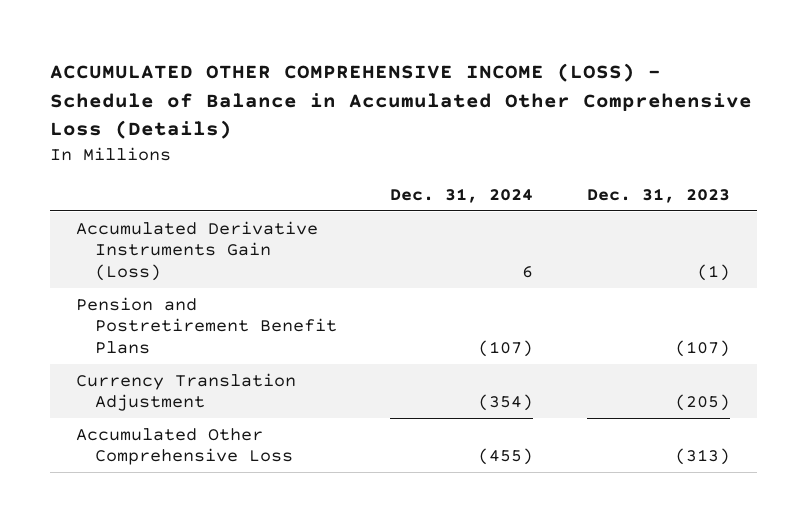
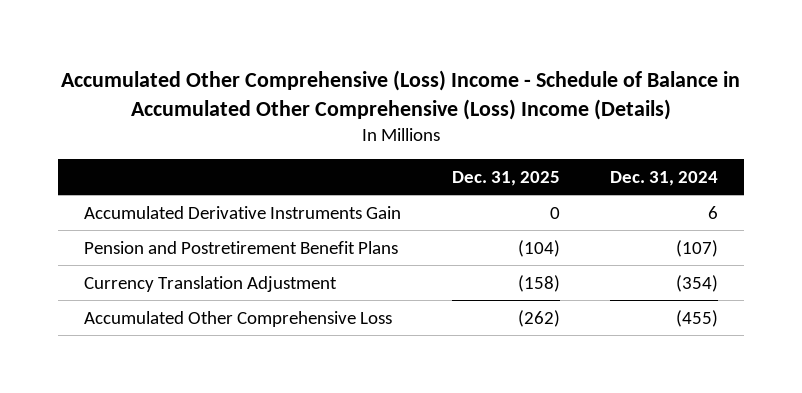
[49,63,752,140] ACCUMULATED OTHER COMPREHENSIVE INCOME (LOSS) - Schedule of Balance in Accumulated Other Comprehensive Loss (Details) -> [61,69,741,120] Accumulated Other Comprehensive (Loss) Income - Schedule of Balance in Accumulated Other Comprehensive (Loss) Income (Details)
[586,187,730,203] Dec. 31, 2023 -> none
none -> [451,170,560,186] Dec. 31, 2025
[76,220,319,281] Accumulated Derivative Instruments Gain (Loss) -> [83,205,401,219] Accumulated Derivative Instruments Gain

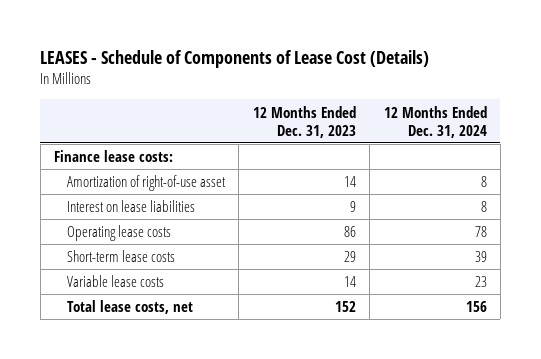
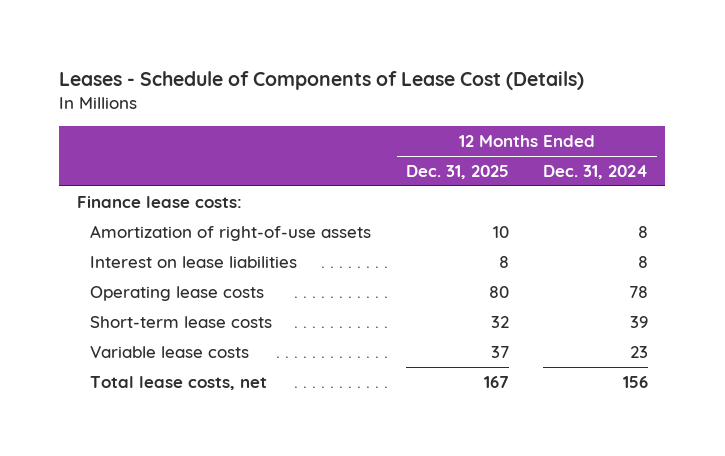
[40,49,430,68] LEASES - Schedule of Components of Lease Cost (Details) -> [59,70,585,90] Leases - Schedule of Components of Lease Cost (Details)
[252,105,356,138] 12 Months Ended Dec. 31, 2023 -> none
none -> [405,165,509,180] Dec. 31, 2025
[66,175,226,192] Amortization of right-of-use asset -> [89,225,371,242] Amortization of right-of-use assets

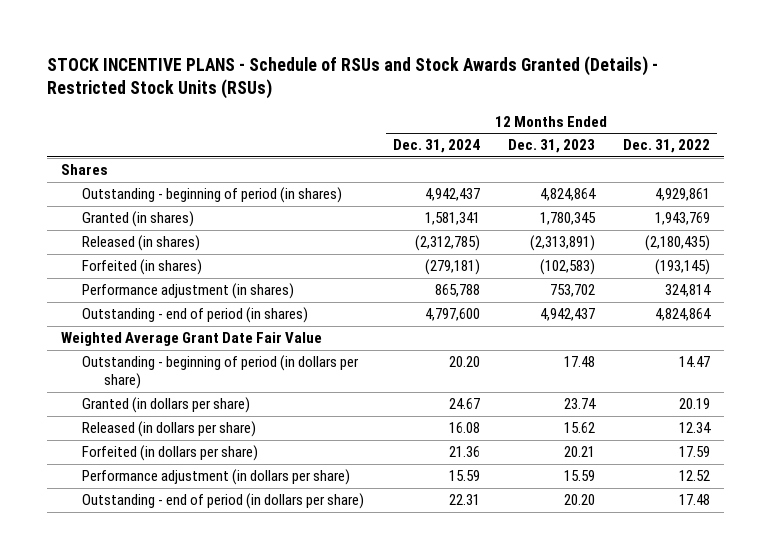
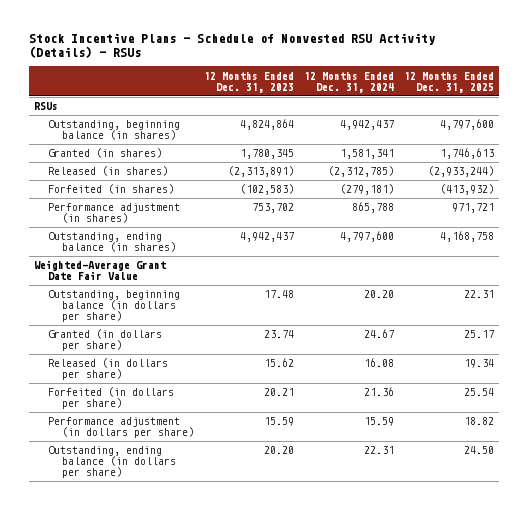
[46,55,658,100] STOCK INCENTIVE PLANS - Schedule of RSUs and Stock Awards Granted (Details) - Restricted Stock Units (RSUs) -> [29,33,436,59] Stock Incentive Plans - Schedule of Nonvested RSU Activity (Details) - RSUs
[623,139,711,154] Dec. 31, 2022 -> none
none -> [404,71,495,93] 12 Months Ended Dec. 31, 2025
[60,164,108,176] Shares -> [34,102,59,111] RSUs
[82,187,343,204] Outstanding - beginning of period (in shares) -> [47,120,180,141] Outstanding, beginning balance (in shares)
[82,307,309,324] Outstanding - end of period (in shares) -> [47,232,176,253] Outstanding, ending balance (in shares)
[60,332,322,347] Weighted Average Grant Date Fair Value -> [34,260,167,281] Weighted-Average Grant Date Fair Value
[82,355,360,390] Outstanding - beginning of period (in dollars per share) -> [47,290,180,323] Outstanding, beginning balance (in dollars per share)
[82,493,365,510] Outstanding - end of period (in dollars per share) -> [47,446,176,479] Outstanding, ending balance (in dollars per share)

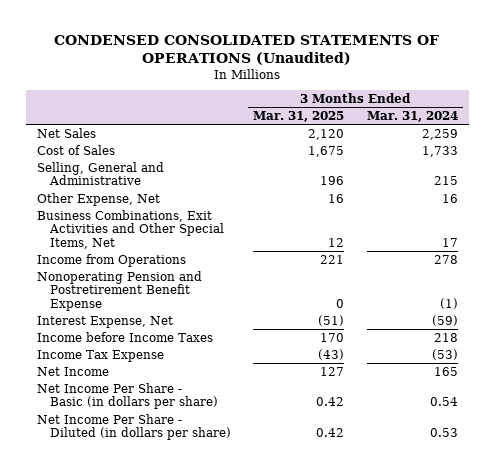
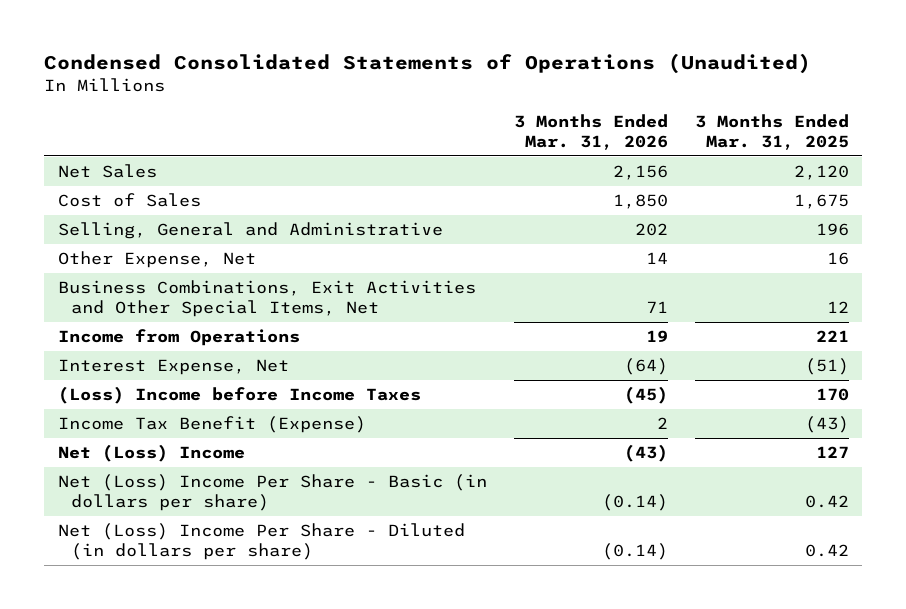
[54,34,440,65] CONDENSED CONSOLIDATED STATEMENTS OF OPERATIONS (Unaudited) -> [44,52,812,74] Condensed Consolidated Statements of Operations (Unaudited)
[366,111,458,123] Mar. 31, 2024 -> none
none -> [513,113,668,150] 3 Months Ended Mar. 31, 2026
[37,270,203,311] Nonoperating Pension and Postretirement Benefit Expense -> none
[37,331,214,342] Income before Income Taxes -> [57,386,421,405] (Loss) Income before Income Taxes
[37,349,165,362] Income Tax Expense -> [57,416,366,434] Income Tax Benefit (Expense)
[37,366,110,376] Net Income -> [57,444,245,463] Net (Loss) Income
[37,382,219,410] Net Income Per Share - Basic (in dollars per share) -> [57,474,487,512] Net (Loss) Income Per Share - Basic (in dollars per share)
[37,413,232,441] Net Income Per Share - Diluted (in dollars per share) -> [57,523,465,561] Net (Loss) Income Per Share - Diluted (in dollars per share)

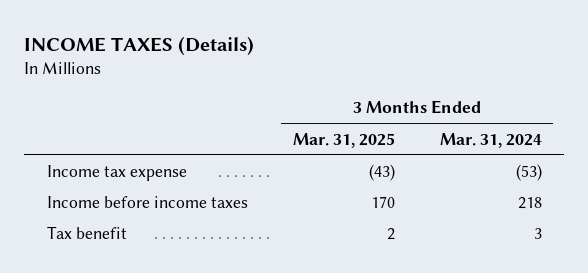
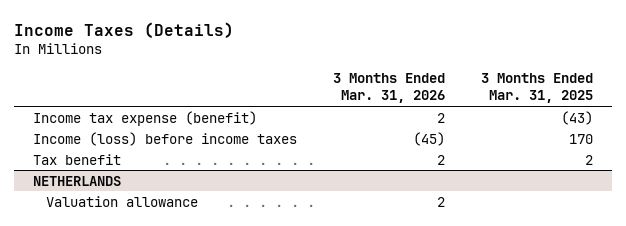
[24,36,255,57] INCOME TAXES (Details) -> [14,21,235,38] Income Taxes (Details)
[439,132,542,148] Mar. 31, 2024 -> none
none -> [332,73,445,104] 3 Months Ended Mar. 31, 2026
[46,165,187,182] Income tax expense -> [32,110,257,126] Income tax expense (benefit)
[46,196,248,209] Income before income taxes -> [32,131,297,146] Income (loss) before income taxes
none -> [32,175,121,186] NETHERLANDS
none -> [46,195,199,207] Valuation allowance

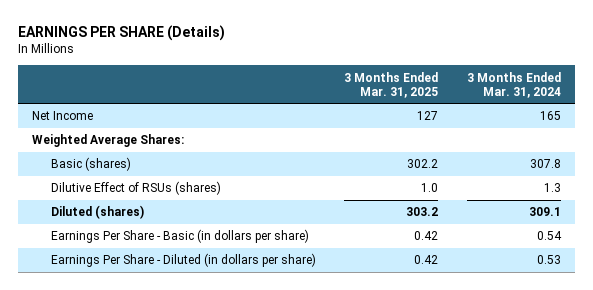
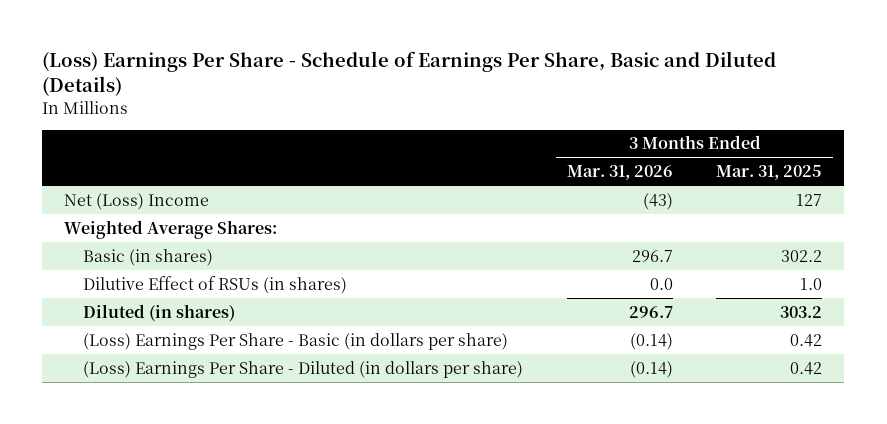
[17,24,225,41] EARNINGS PER SHARE (Details) -> [42,51,777,97] (Loss) Earnings Per Share - Schedule of Earnings Per Share, Basic and Diluted (Details)
[466,71,561,98] 3 Months Ended Mar. 31, 2024 -> none
none -> [566,165,673,181] Mar. 31, 2026
[32,111,94,121] Net Income -> [64,192,210,210] Net (Loss) Income
[50,157,131,172] Basic (shares) -> [83,248,214,266] Basic (in shares)
[50,181,221,196] Dilutive Effect of RSUs (shares) -> [83,275,348,294] Dilutive Effect of RSUs (in shares)
[50,205,144,220] Diluted (shares) -> [83,303,236,322] Diluted (in shares)
[50,229,309,244] Earnings Per Share - Basic (in dollars per share) -> [83,332,509,350] (Loss) Earnings Per Share - Basic (in dollars per share)
[50,253,316,268] Earnings Per Share - Diluted (in dollars per share) -> [83,360,524,378] (Loss) Earnings Per Share - Diluted (in dollars per share)

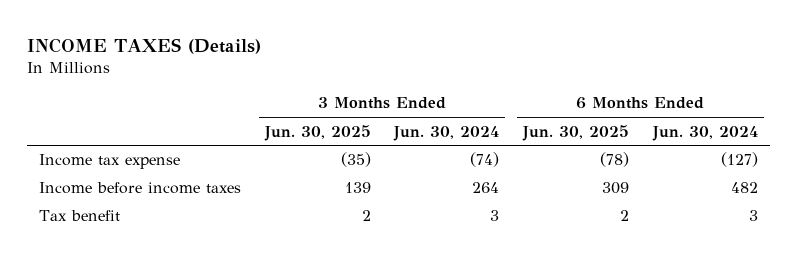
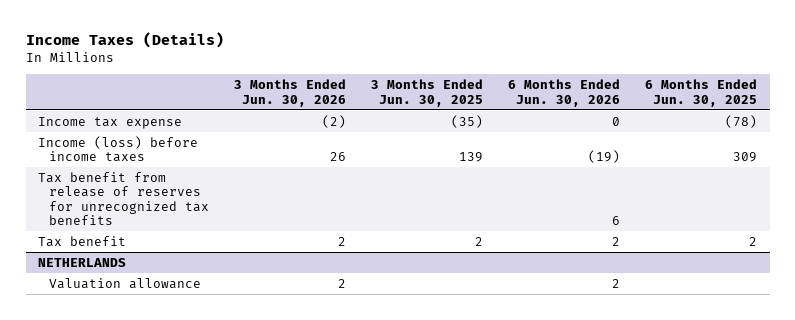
[27,37,262,54] INCOME TAXES (Details) -> [25,32,224,49] Income Taxes (Details)
[393,125,500,141] Jun. 30, 2024 -> none
[651,125,758,141] Jun. 30, 2024 -> none
none -> [233,78,346,107] 3 Months Ended Jun. 30, 2026
none -> [508,78,621,107] 6 Months Ended Jun. 30, 2026
[38,182,241,195] Income before income taxes -> [38,135,199,163] Income (loss) before income taxes
none -> [38,171,209,226] Tax benefit from release of reserves for unrecognized tax benefits
none -> [38,257,127,267] NETHERLANDS
none -> [48,277,201,289] Valuation allowance

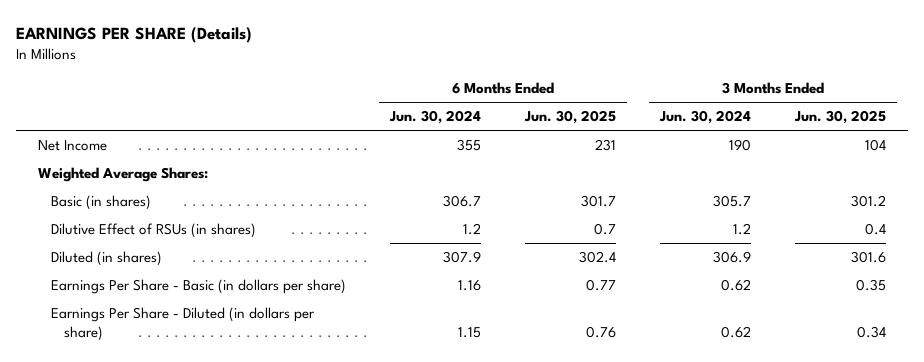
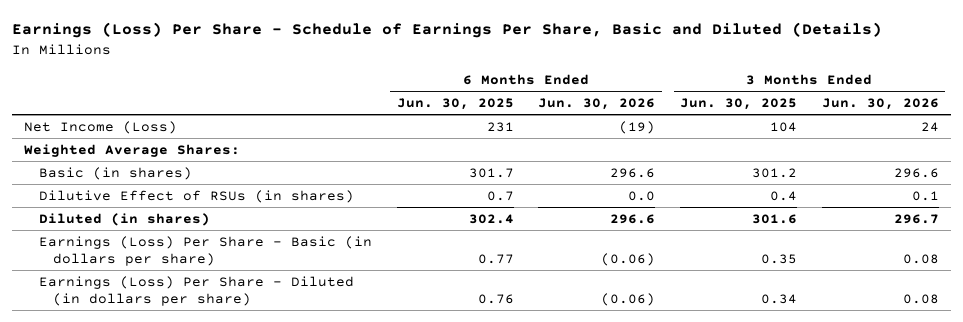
[15,26,252,43] EARNINGS PER SHARE (Details) -> [12,22,883,39] Earnings (Loss) Per Share - Schedule of Earnings Per Share, Basic and Diluted (Details)
[389,109,482,124] Jun. 30, 2024 -> none
[659,109,752,124] Jun. 30, 2024 -> none
none -> [538,97,656,110] Jun. 30, 2026
none -> [821,97,939,110] Jun. 30, 2026
[37,139,107,151] Net Income -> [24,120,178,134] Net Income (Loss)
[51,278,347,294] Earnings Per Share - Basic (in dollars per share) -> [38,235,372,266] Earnings (Loss) Per Share - Basic (in dollars per share)
[51,306,316,342] Earnings Per Share - Diluted (in dollars per share) -> [38,275,354,306] Earnings (Loss) Per Share - Diluted (in dollars per share)

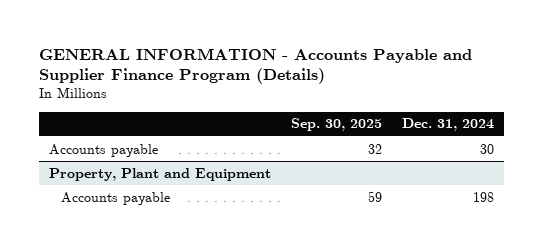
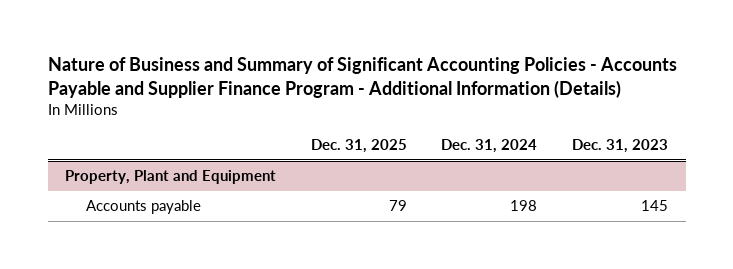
[38,47,472,85] GENERAL INFORMATION - Accounts Payable and Supplier Finance Program (Details) -> [47,57,677,98] Nature of Business and Summary of Significant Accounting Policies - Accounts Payable and Supplier Finance Program - Additional Information (Details)
[290,118,382,132] Sep. 30, 2025 -> none
none -> [310,139,407,154] Dec. 31, 2025
none -> [572,139,669,154] Dec. 31, 2023
[48,143,158,157] Accounts payable -> none

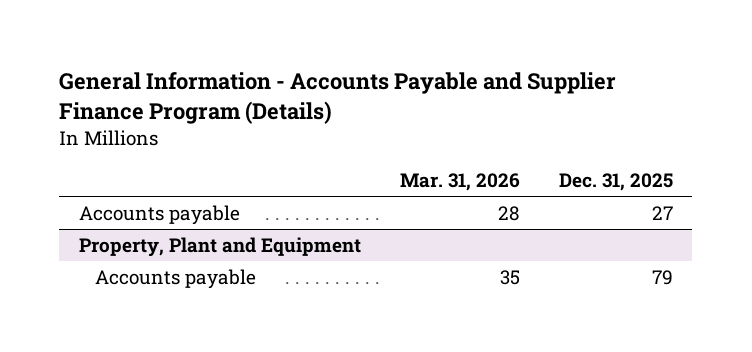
[47,57,677,98] Nature of Business and Summary of Significant Accounting Policies - Accounts Payable and Supplier Finance Program - Additional Information (Details) -> [59,71,617,124] General Information - Accounts Payable and Supplier Finance Program (Details)
[441,139,538,154] Dec. 31, 2024 -> none
[572,139,669,154] Dec. 31, 2023 -> none
none -> [399,172,520,191] Mar. 31, 2026
none -> [78,205,240,226] Accounts payable

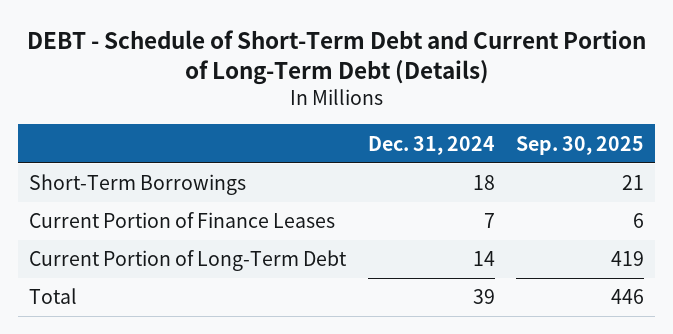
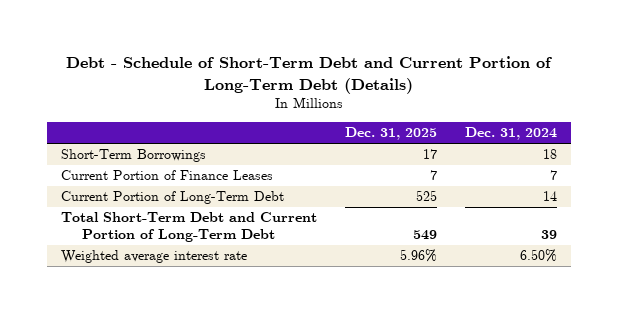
[26,29,646,85] DEBT - Schedule of Short-Term Debt and Current Portion of Long-Term Debt (Details) -> [65,56,552,94] Debt - Schedule of Short-Term Debt and Current Portion of Long-Term Debt (Details)
[515,135,644,155] Sep. 30, 2025 -> none
none -> [344,127,437,141] Dec. 31, 2025
[29,288,78,305] Total -> [60,212,317,243] Total Short-Term Debt and Current Portion of Long-Term Debt
none -> [60,250,247,264] Weighted average interest rate

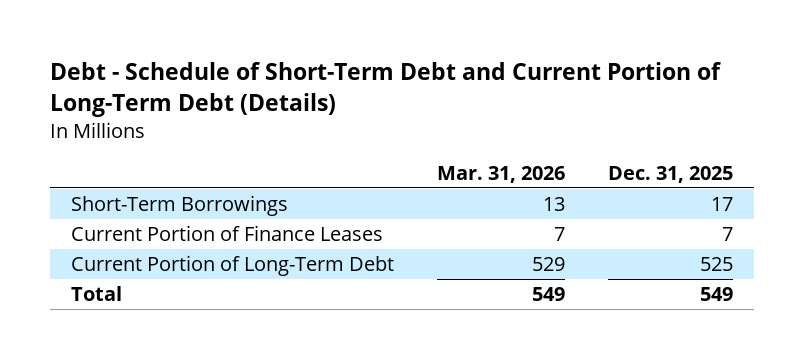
[464,127,557,141] Dec. 31, 2024 -> none
none -> [436,165,565,183] Mar. 31, 2026
[60,250,247,264] Weighted average interest rate -> none
[60,212,317,243] Total Short-Term Debt and Current Portion of Long-Term Debt -> [71,285,123,301] Total

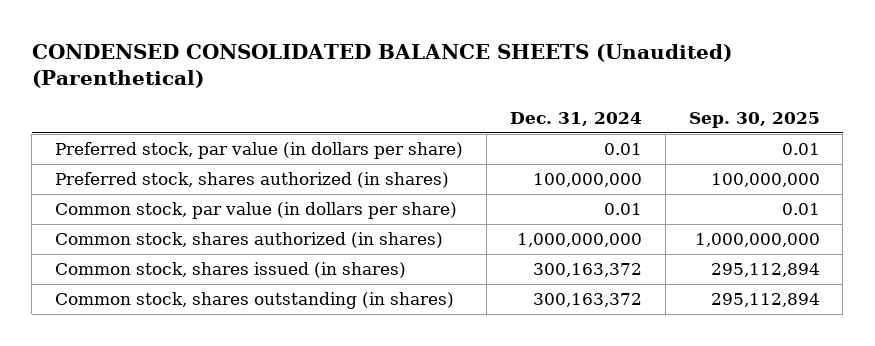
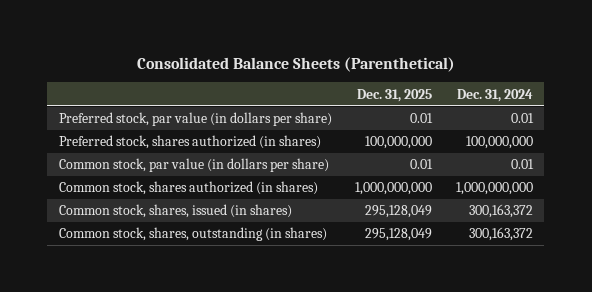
[31,43,732,89] CONDENSED CONSOLIDATED BALANCE SHEETS (Unaudited) (Parenthetical) -> [136,56,455,72] Consolidated Balance Sheets (Parenthetical)
[688,111,820,128] Sep. 30, 2025 -> none
none -> [357,88,433,102] Dec. 31, 2025
[55,262,407,279] Common stock, shares issued (in shares) -> [59,204,293,219] Common stock, shares, issued (in shares)
[55,292,455,310] Common stock, shares outstanding (in shares) -> [59,227,328,242] Common stock, shares, outstanding (in shares)

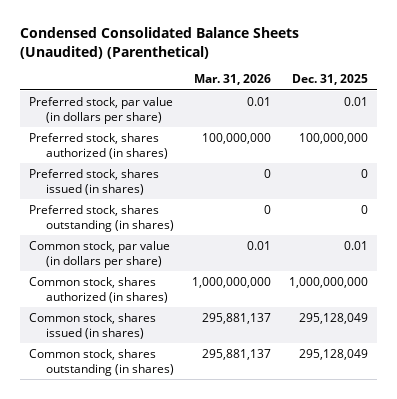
[136,56,455,72] Consolidated Balance Sheets (Parenthetical) -> [19,27,299,59] Condensed Consolidated Balance Sheets (Unaudited) (Parenthetical)
[456,88,533,102] Dec. 31, 2024 -> none
none -> [193,74,271,86] Mar. 31, 2026
none -> [28,168,159,195] Preferred stock, shares issued (in shares)
none -> [28,204,175,232] Preferred stock, shares outstanding (in shares)
[59,204,293,219] Common stock, shares, issued (in shares) -> [28,312,156,339] Common stock, shares issued (in shares)
[59,227,328,242] Common stock, shares, outstanding (in shares) -> [28,348,175,376] Common stock, shares outstanding (in shares)

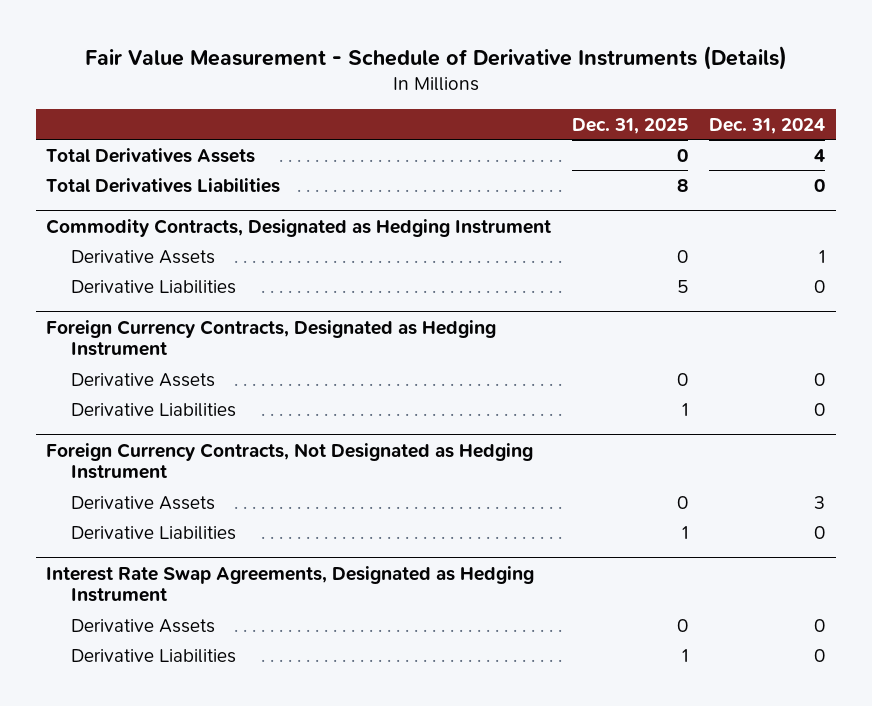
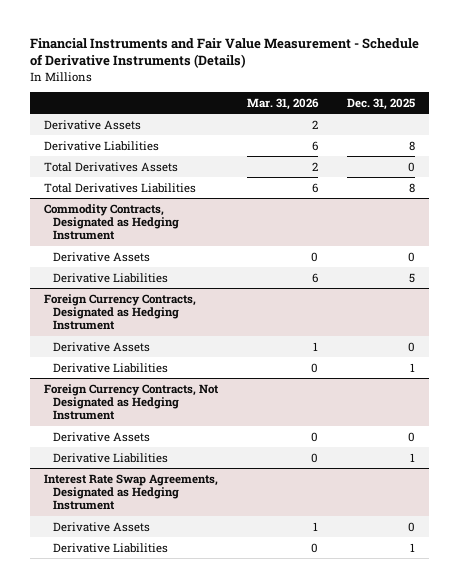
[84,45,787,70] Fair Value Measurement - Schedule of Derivative Instruments (Details) -> [29,37,419,69] Financial Instruments and Fair Value Measurement - Schedule of Derivative Instruments (Details)
[709,117,826,134] Dec. 31, 2024 -> none
none -> [246,97,319,110] Mar. 31, 2026
none -> [44,119,142,130] Derivative Assets
none -> [44,140,160,151] Derivative Liabilities

